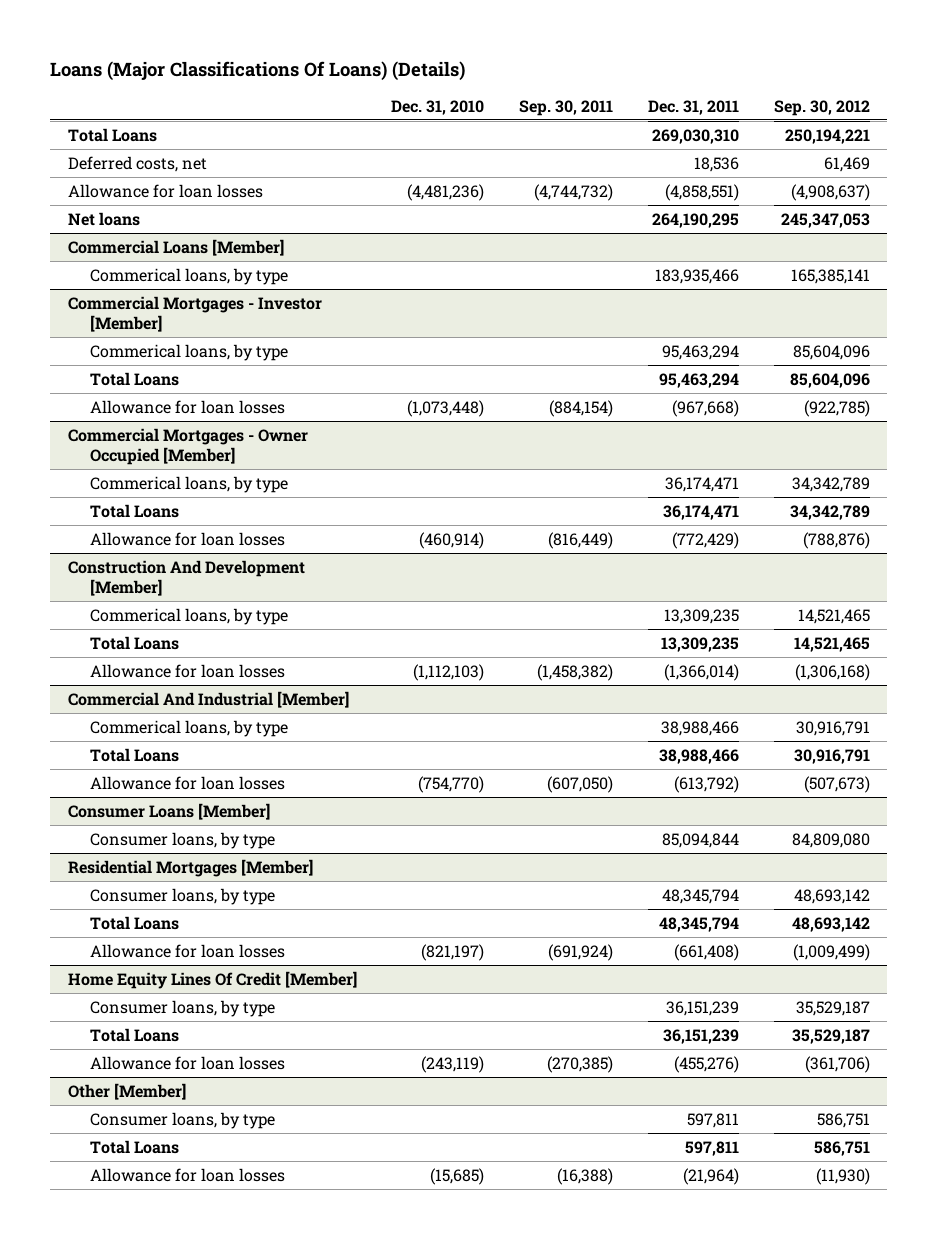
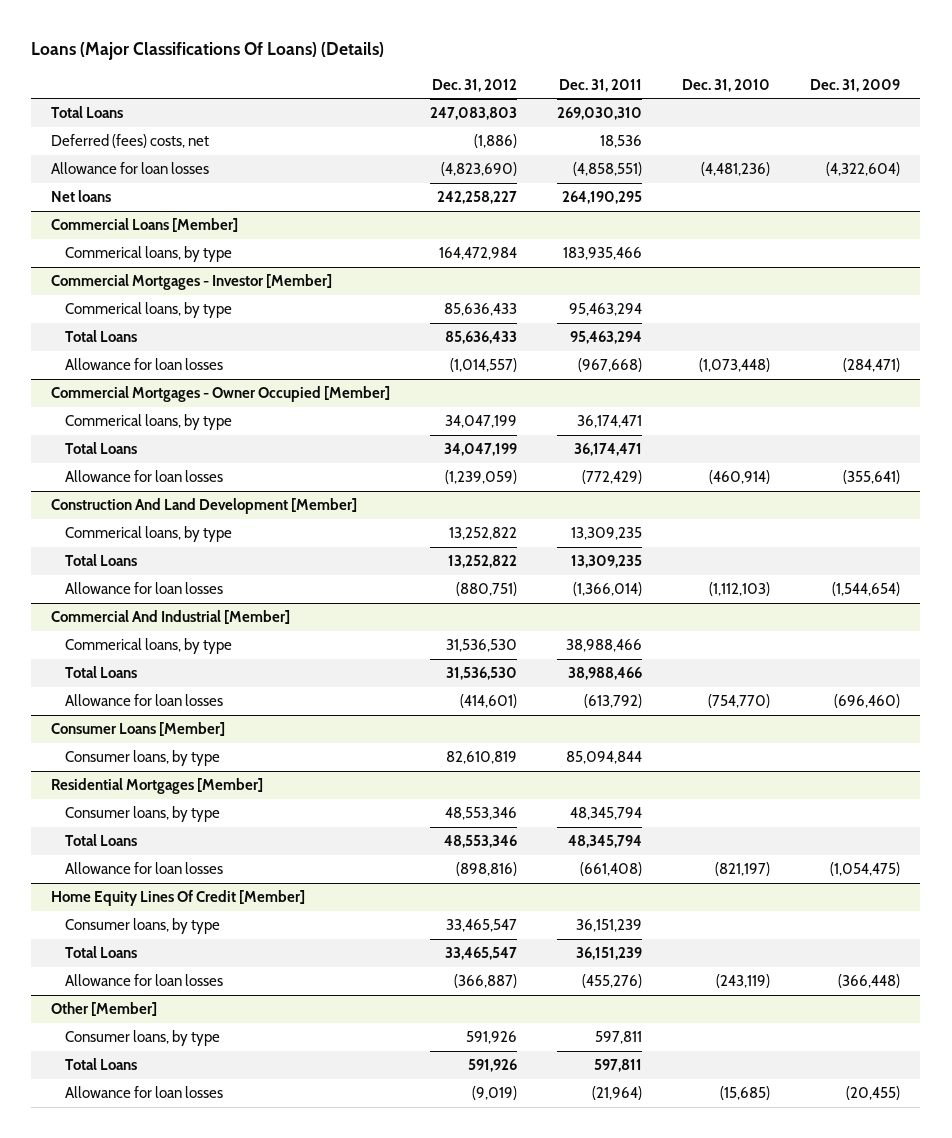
[519,99,614,116] Sep. 30, 2011 -> none
[773,99,870,116] Sep. 30, 2012 -> none
none -> [432,78,518,92] Dec. 31, 2012
none -> [810,78,901,92] Dec. 31, 2009
[67,155,207,172] Deferred costs, net -> [51,134,210,149] Deferred (fees) costs, net
[67,559,305,597] Construction And Development [Member] -> [51,498,358,515] Construction And Land Development [Member]

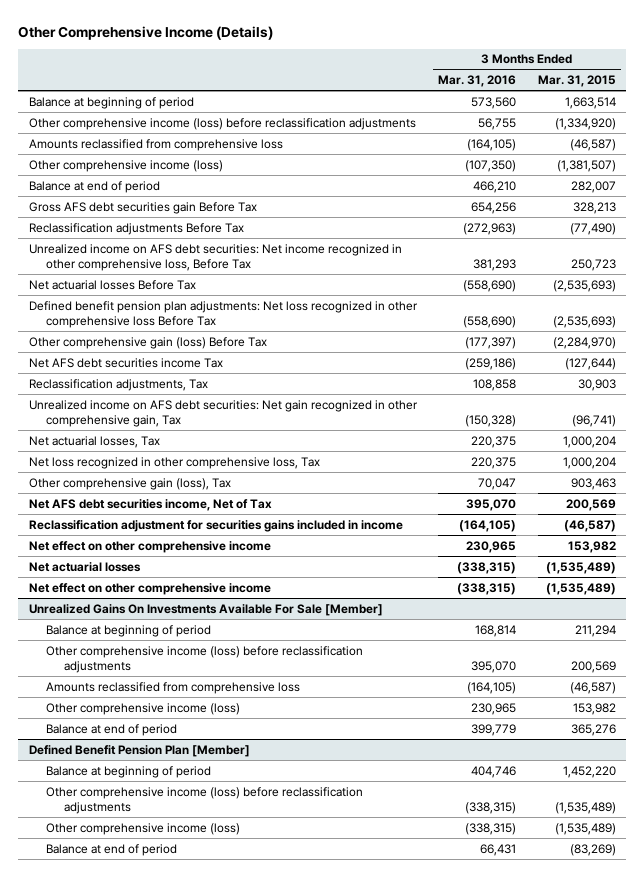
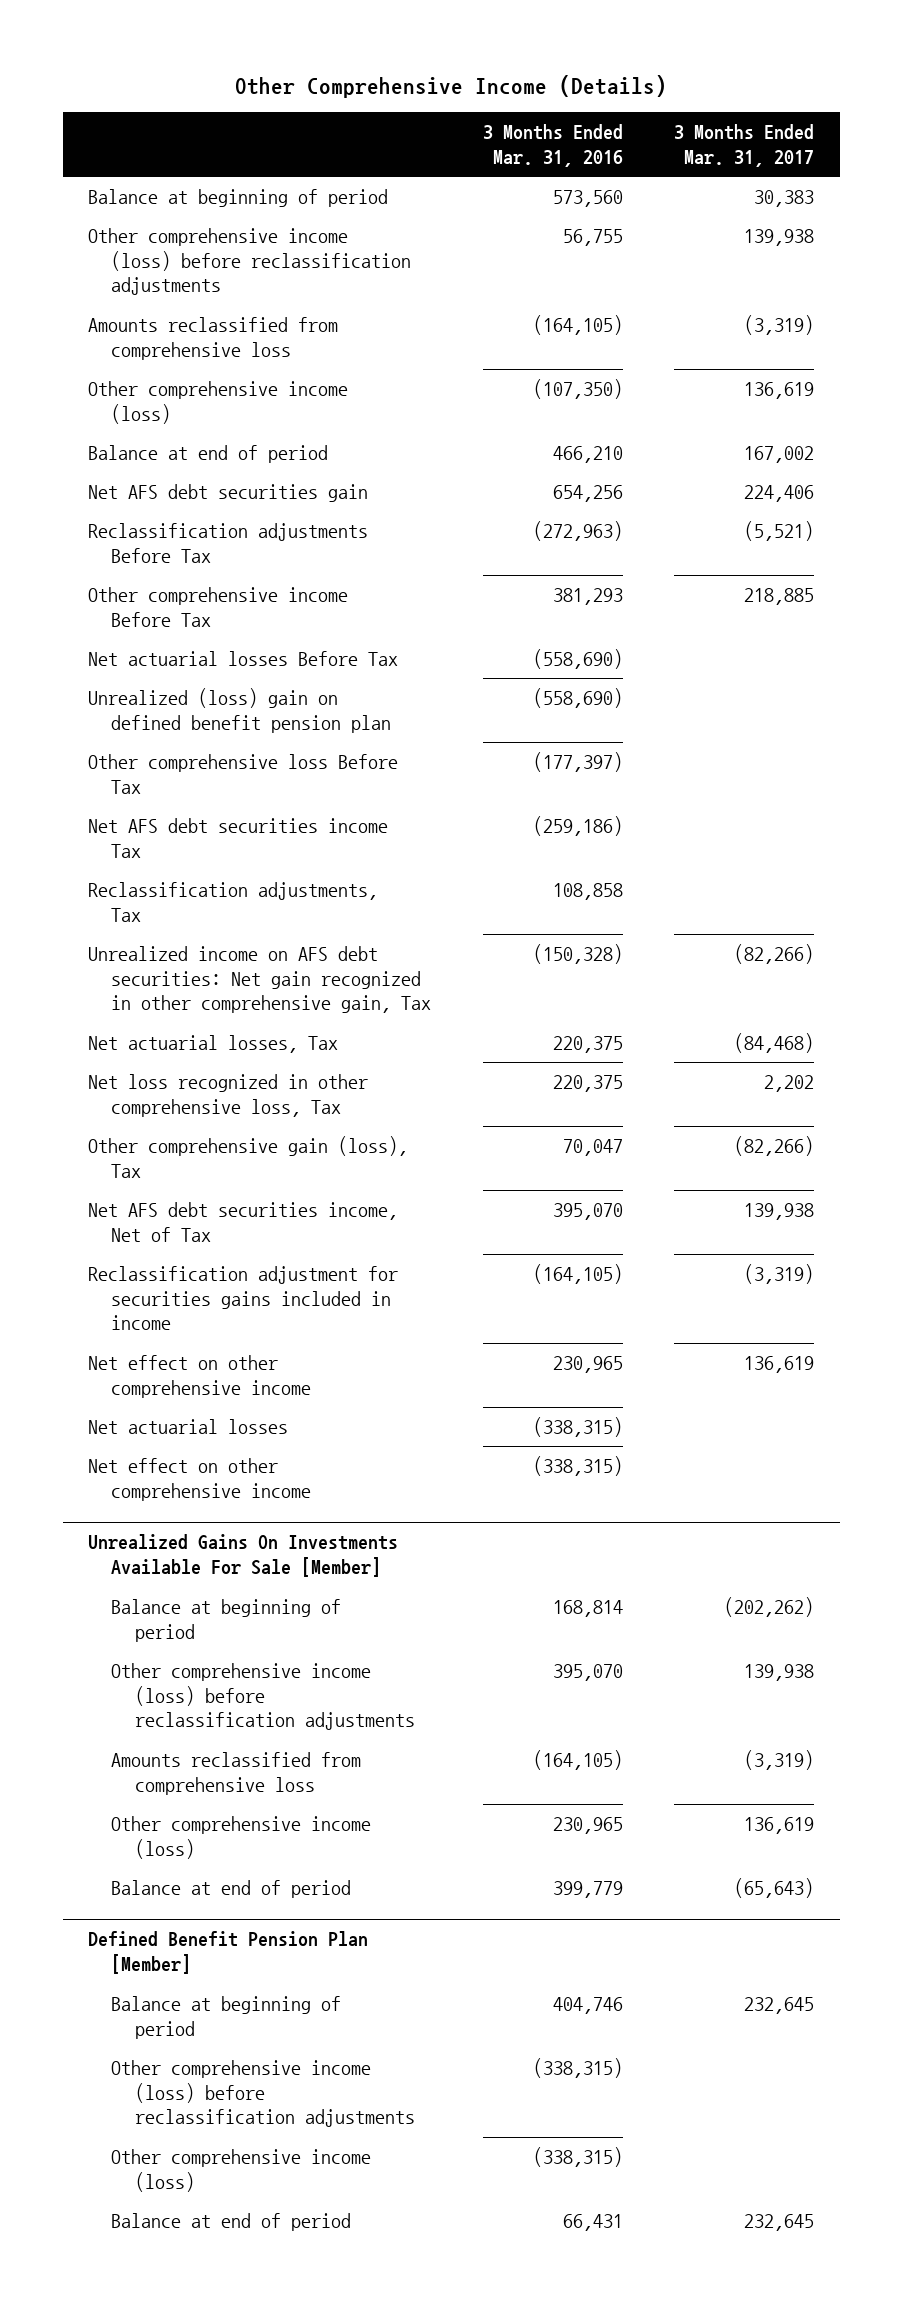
[537,74,616,87] Mar. 31, 2015 -> none
none -> [673,124,814,167] 3 Months Ended Mar. 31, 2017
[28,201,257,214] Gross AFS debt securities gain Before Tax -> [88,483,369,502] Net AFS debt securities gain
[28,243,402,272] Unrealized income on AFS debt securities: Net income recognized in other comprehensive loss, Before Tax -> [88,586,349,627] Other comprehensive income Before Tax
[28,300,418,329] Defined benefit pension plan adjustments: Net loss recognized in other comprehensive loss Before Tax -> [88,687,392,733] Unrealized (loss) gain on defined benefit pension plan
[28,336,267,349] Other comprehensive gain (loss) Before Tax -> [88,753,399,794] Other comprehensive loss Before Tax

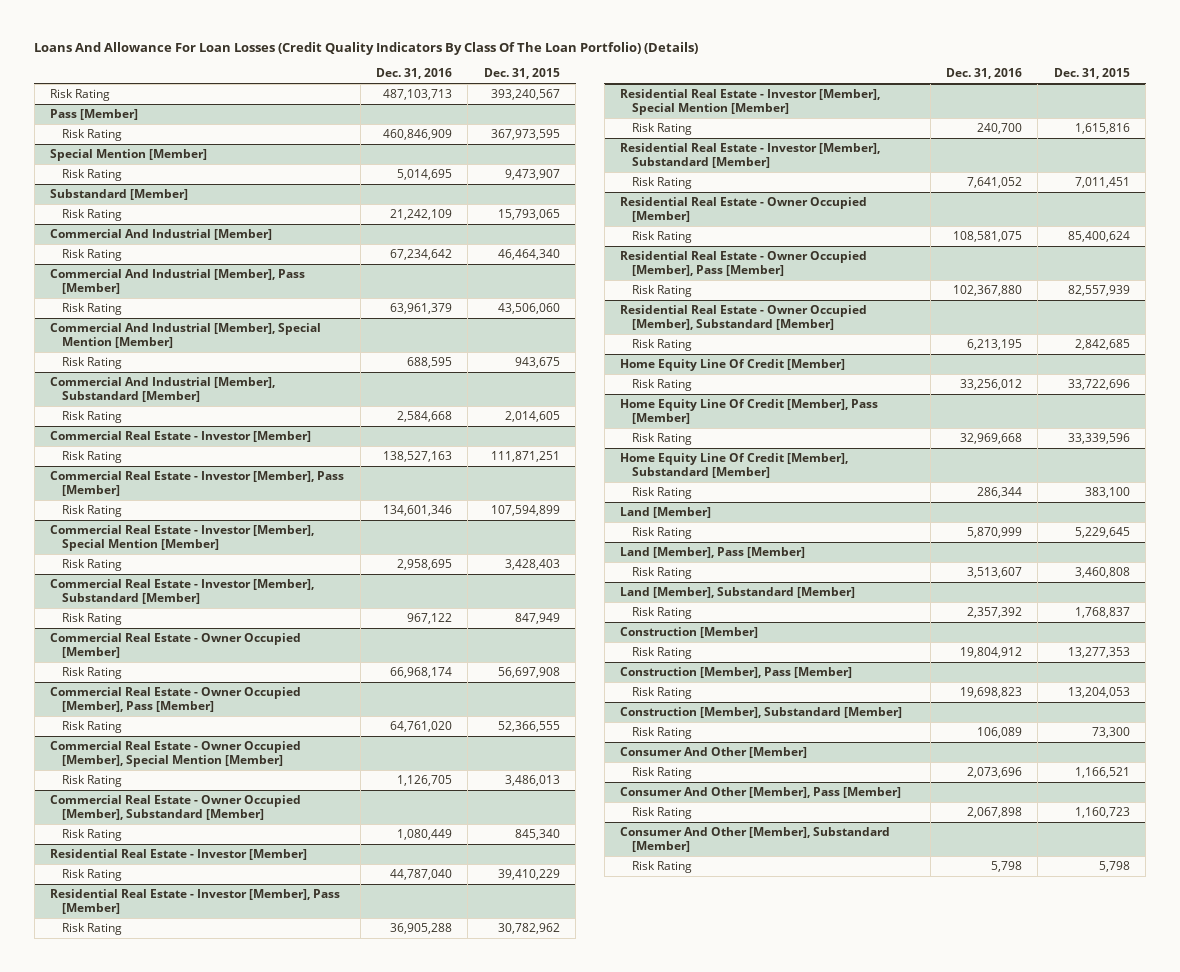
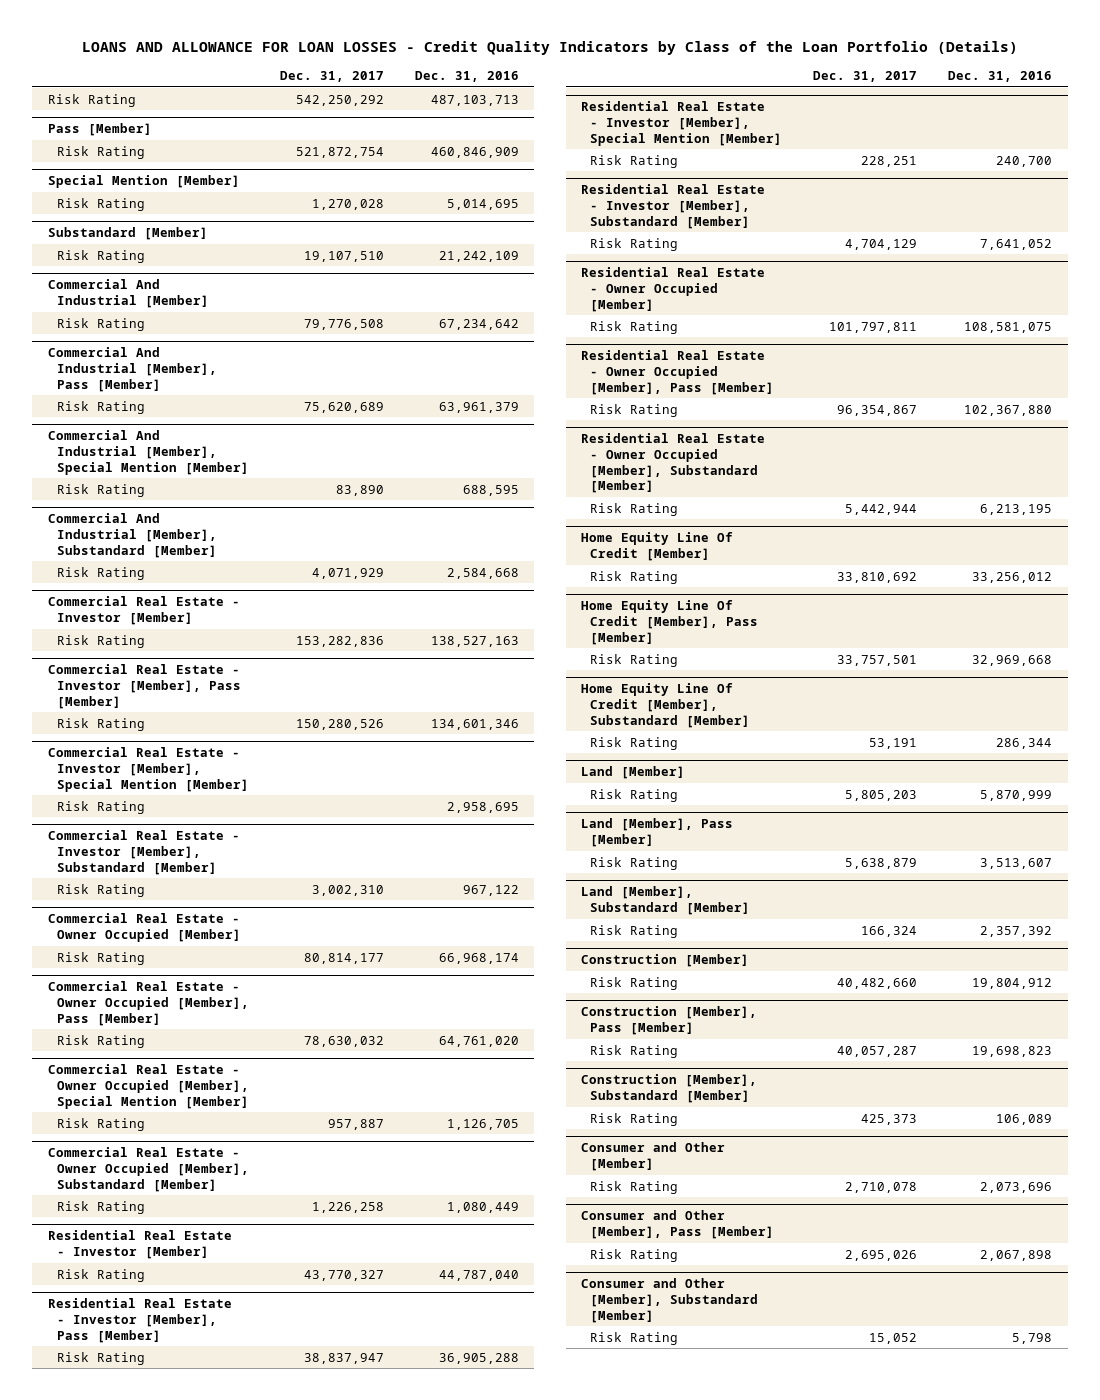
[34,42,699,56] Loans And Allowance For Loan Losses (Credit Quality Indicators By Class Of The Loan Portfolio) (Details) -> [81,40,1018,55] LOANS AND ALLOWANCE FOR LOAN LOSSES - Credit Quality Indicators by Class of the Loan Portfolio (Details)
[483,68,560,80] Dec. 31, 2015 -> none
none -> [279,71,384,83] Dec. 31, 2017
[620,746,808,758] Consumer And Other [Member] -> [581,1142,726,1172] Consumer and Other [Member]
[620,786,902,798] Consumer And Other [Member], Pass [Member] -> [581,1210,775,1240] Consumer and Other [Member], Pass [Member]
[620,826,891,852] Consumer And Other [Member], Substandard [Member] -> [581,1278,759,1323] Consumer and Other [Member], Substandard [Member]

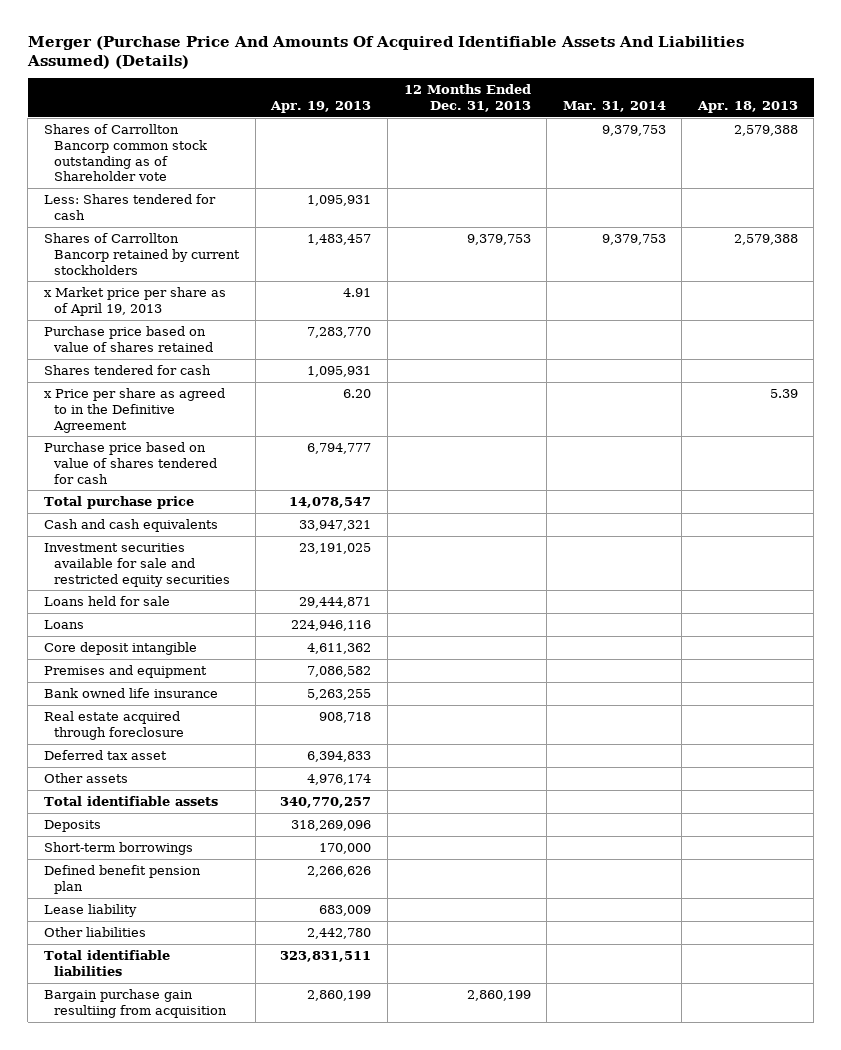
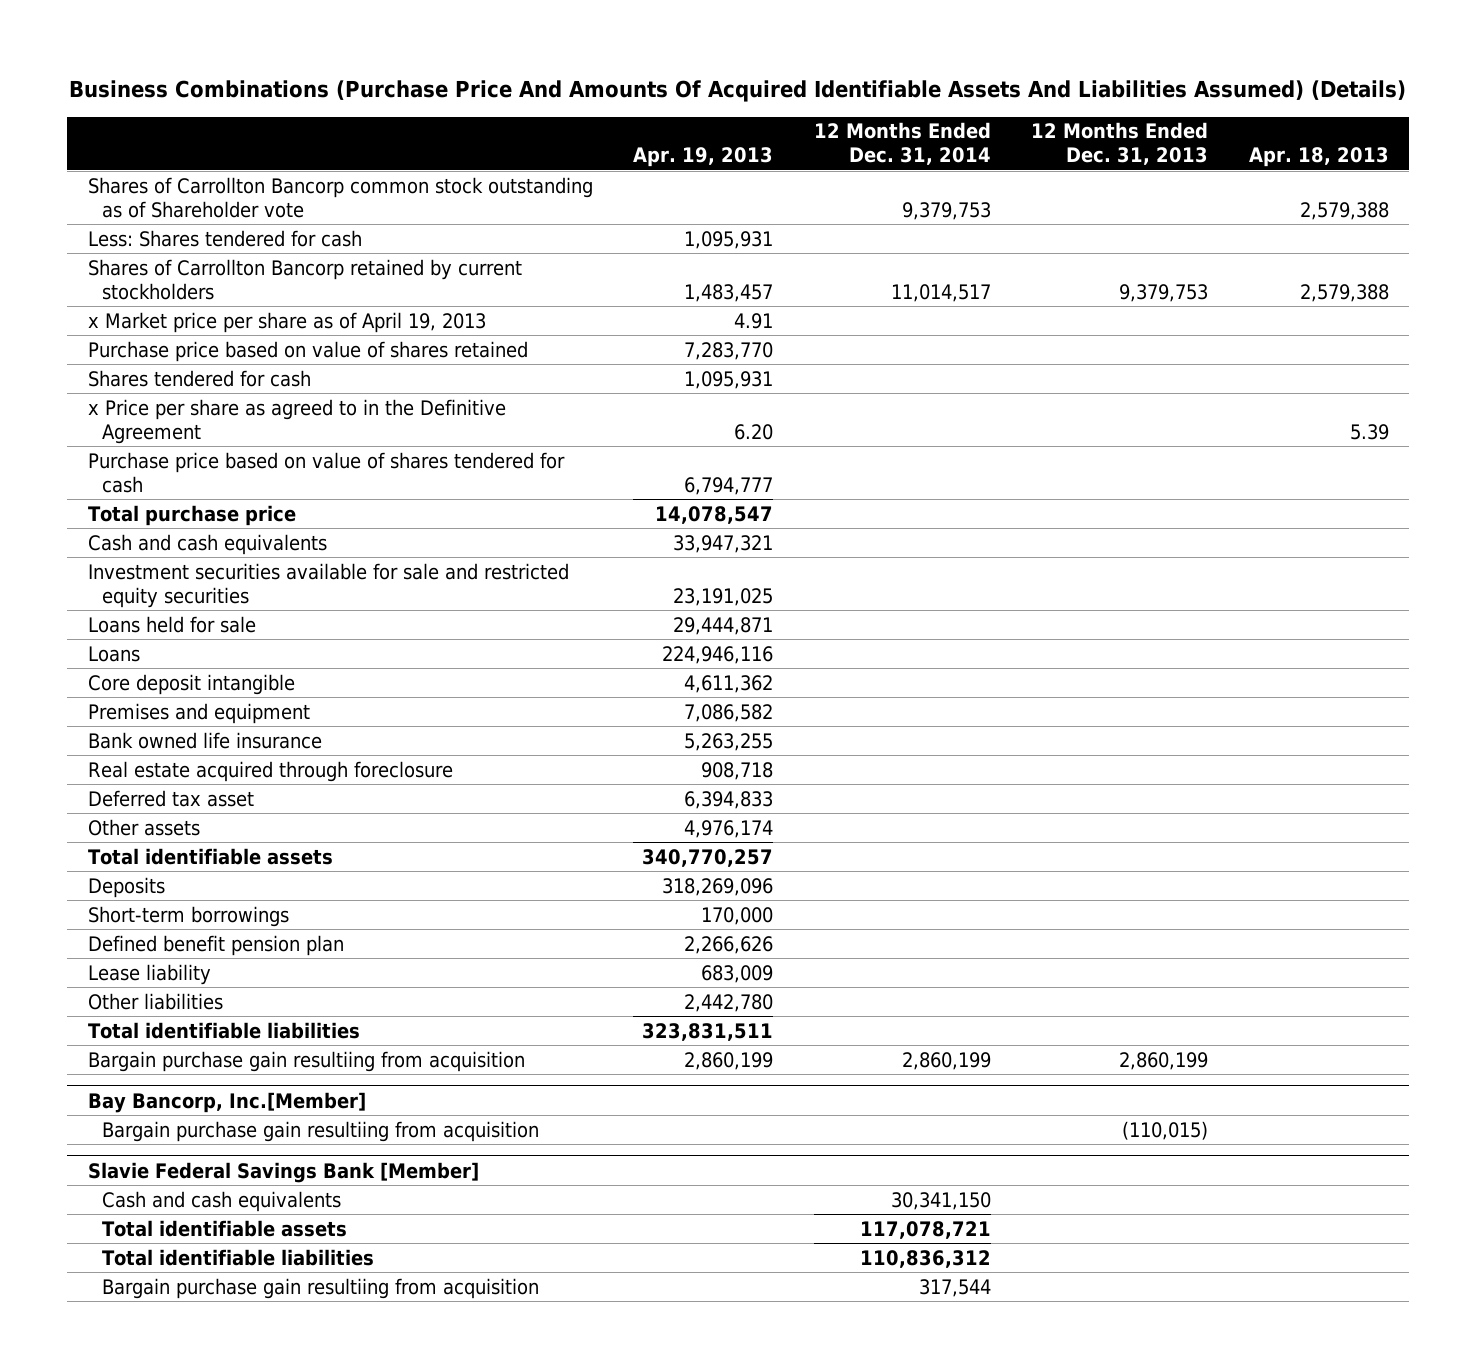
[26,35,744,70] Merger (Purchase Price And Amounts Of Acquired Identifiable Assets And Liabilities Assumed) (Details) -> [69,80,1407,103] Business Combinations (Purchase Price And Amounts Of Acquired Identifiable Assets And Liabilities Assumed) (Details)
[562,101,666,113] Mar. 31, 2014 -> none
none -> [813,122,991,166] 12 Months Ended Dec. 31, 2014
none -> [87,1091,366,1113] Bay Bancorp, Inc.[Member]
none -> [102,1120,540,1142] Bargain purchase gain resultiing from acquisition
none -> [87,1161,479,1183] Slavie Federal Savings Bank [Member]
none -> [102,1190,342,1212] Cash and cash equivalents
none -> [102,1219,348,1237] Total identifiable assets
none -> [102,1248,375,1266] Total identifiable liabilities
none -> [102,1277,540,1299] Bargain purchase gain resultiing from acquisition

